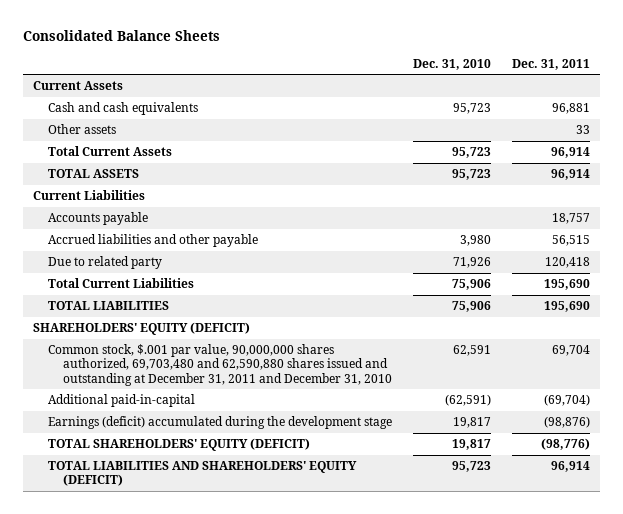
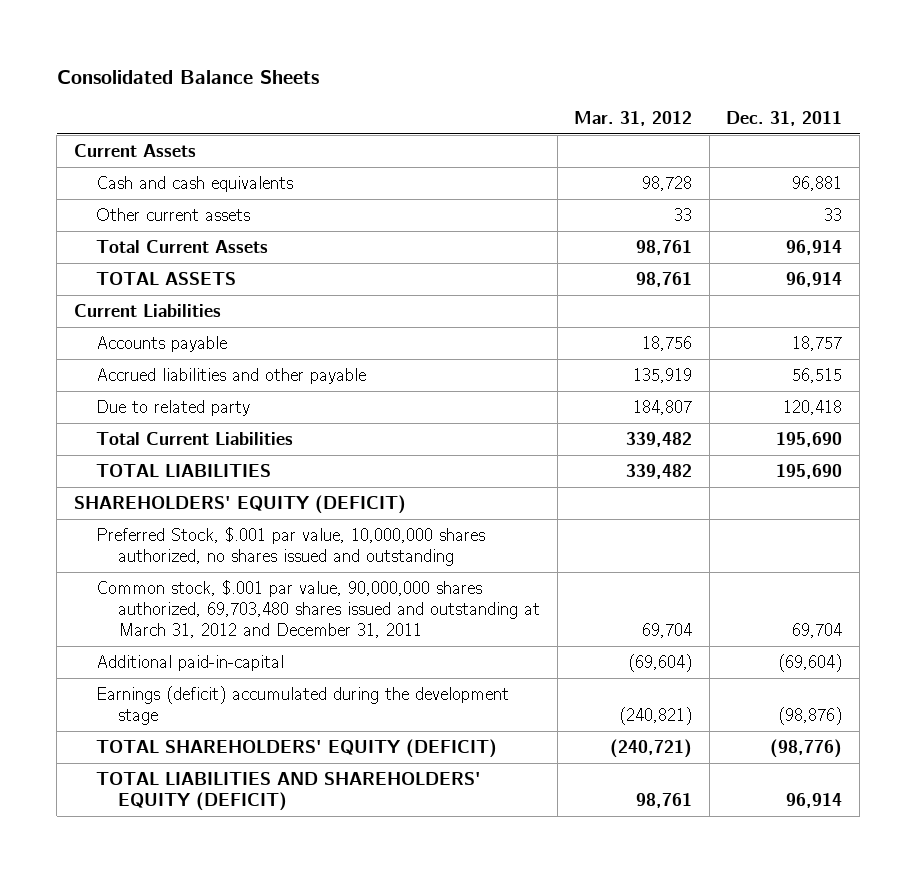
[412,58,491,70] Dec. 31, 2010 -> none
none -> [574,110,693,126] Mar. 31, 2012
[47,124,116,135] Other assets -> [95,208,250,222] Other current assets
none -> [95,527,485,567] Preferred Stock, $.001 par value, 10,000,000 shares authorized, no shares issued and outstanding
[47,344,392,386] Common stock, $.001 par value, 90,000,000 shares authorized, 69,703,480 and 62,590,880 shares issued and outstanding at December 31, 2011 and December 31, 2010 -> [95,580,540,639] Common stock, $.001 par value, 90,000,000 shares authorized, 69,703,480 shares issued and outstanding at March 31, 2012 and December 31, 2011
[543,394,590,407] (69,704) -> [778,654,843,673] (69,604)

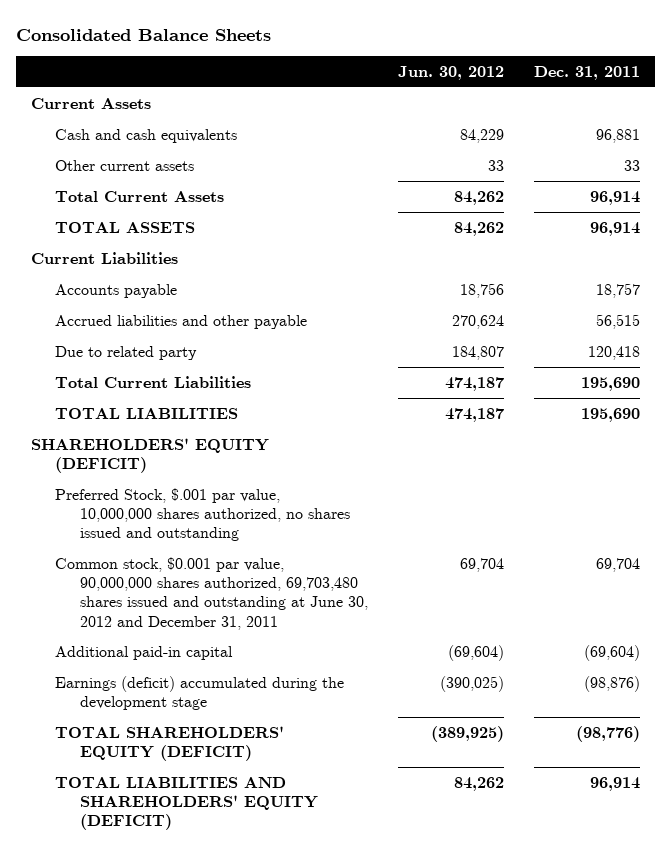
[574,110,693,126] Mar. 31, 2012 -> none
none -> [397,66,504,81] Jun. 30, 2012
[95,580,540,639] Common stock, $.001 par value, 90,000,000 shares authorized, 69,703,480 shares issued and outstanding at March 31, 2012 and December 31, 2011 -> [55,556,368,630] Common stock, $0.001 par value, 90,000,000 shares authorized, 69,703,480 shares issued and outstanding at June 30, 2012 and December 31, 2011
[95,655,284,672] Additional paid-in-capital -> [55,645,234,660] Additional paid-in capital

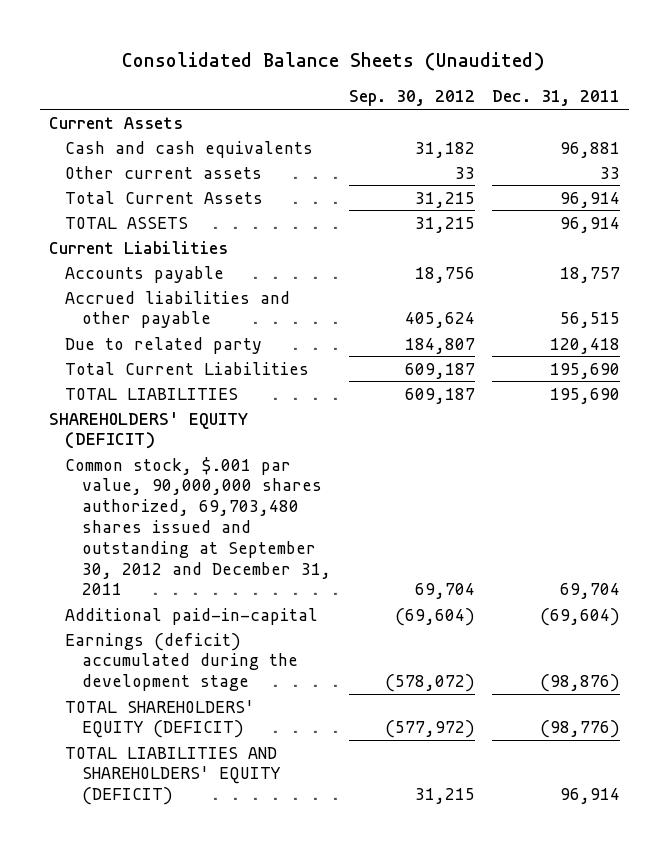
[16,28,272,41] Consolidated Balance Sheets -> [122,51,546,71] Consolidated Balance Sheets (Unaudited)
[397,66,504,81] Jun. 30, 2012 -> none
none -> [348,90,475,107] Sep. 30, 2012
[55,487,350,542] Preferred Stock, $.001 par value, 10,000,000 shares authorized, no shares issued and outstanding -> none
[55,556,368,630] Common stock, $0.001 par value, 90,000,000 shares authorized, 69,703,480 shares issued and outstanding at June 30, 2012 and December 31, 2011 -> [65,456,332,596] Common stock, $.001 par value, 90,000,000 shares authorized, 69,703,480 shares issued and outstanding at September 30, 2012 and December 31, 2011
[55,645,234,660] Additional paid-in capital -> [65,607,319,625] Additional paid-in-capital

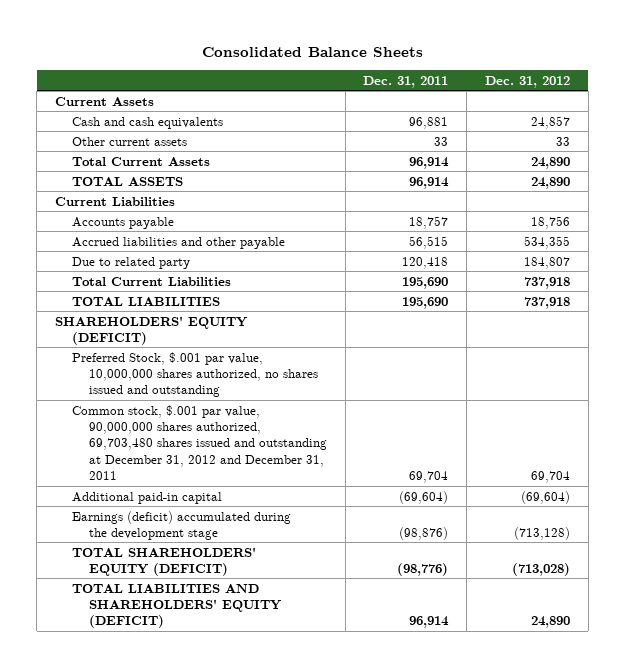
[122,51,546,71] Consolidated Balance Sheets (Unaudited) -> [201,47,423,58] Consolidated Balance Sheets
[348,90,475,107] Sep. 30, 2012 -> none
none -> [485,75,571,88] Dec. 31, 2012
none -> [71,351,318,398] Preferred Stock, $.001 par value, 10,000,000 shares authorized, no shares issued and outstanding
[65,456,332,596] Common stock, $.001 par value, 90,000,000 shares authorized, 69,703,480 shares issued and outstanding at September 30, 2012 and December 31, 2011 -> [71,404,327,481] Common stock, $.001 par value, 90,000,000 shares authorized, 69,703,480 shares issued and outstanding at December 31, 2012 and December 31, 2011
[65,607,319,625] Additional paid-in-capital -> [71,491,222,504] Additional paid-in capital

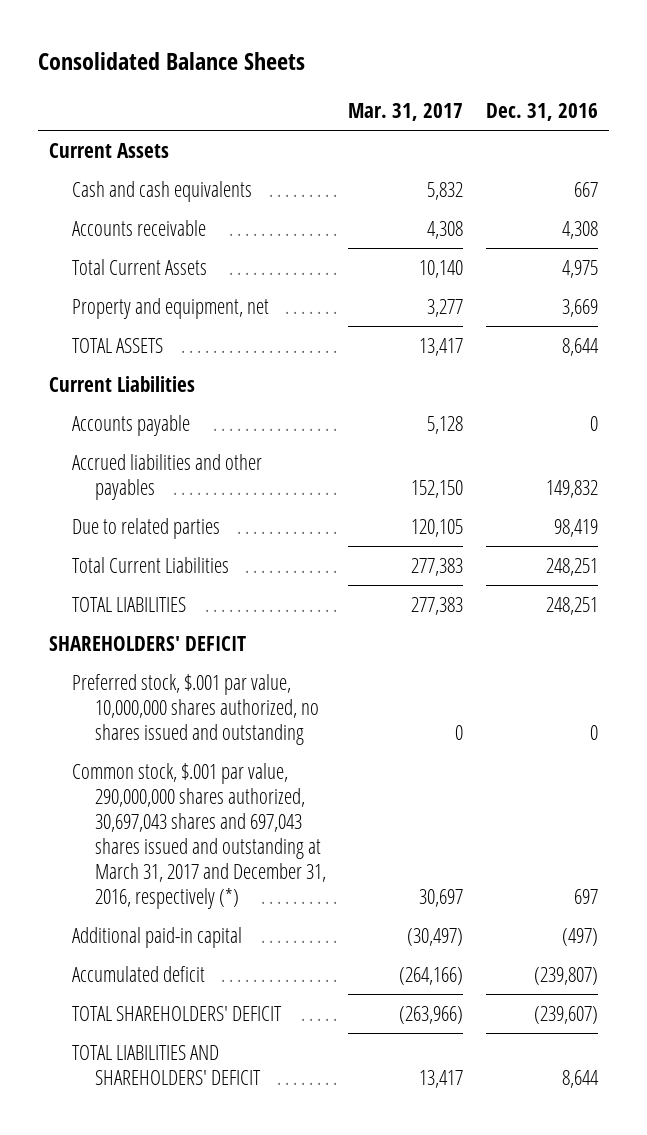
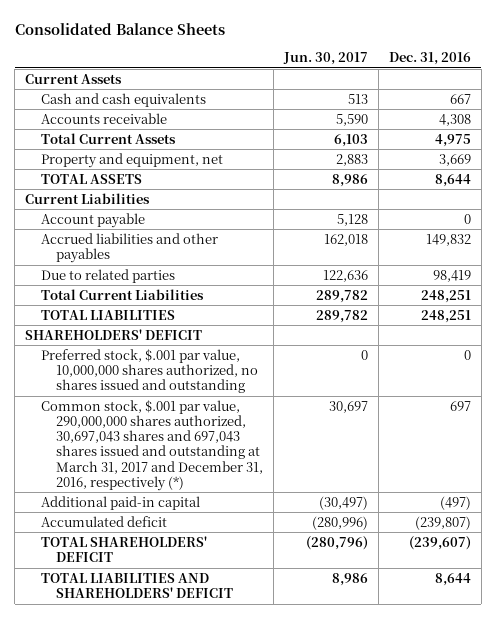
[348,103,464,122] Mar. 31, 2017 -> none
none -> [282,52,368,66] Jun. 30, 2017
[71,414,190,436] Accounts payable -> [40,212,145,228] Account payable

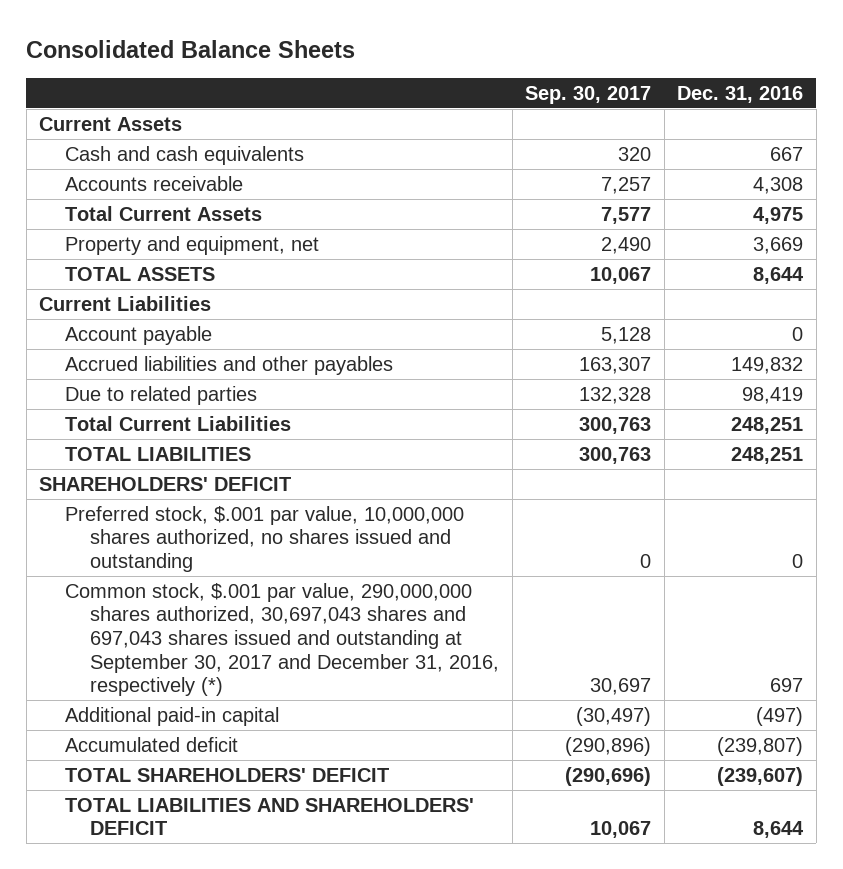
[282,52,368,66] Jun. 30, 2017 -> none
none -> [525,85,652,104] Sep. 30, 2017
[40,399,264,491] Common stock, $.001 par value, 290,000,000 shares authorized, 30,697,043 shares and 697,043 shares issued and outstanding at March 31, 2017 and December 31, 2016, respectively (*) -> [64,582,500,697] Common stock, $.001 par value, 290,000,000 shares authorized, 30,697,043 shares and 697,043 shares issued and outstanding at September 30, 2017 and December 31, 2016, respectively (*)

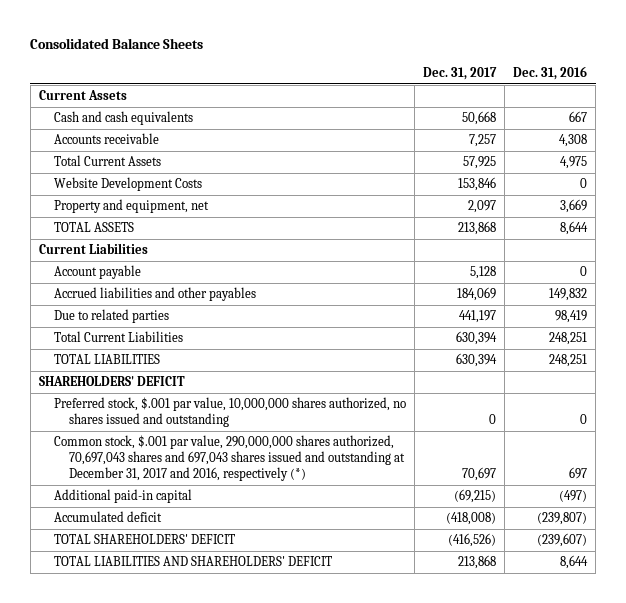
[525,85,652,104] Sep. 30, 2017 -> none
none -> [423,66,498,80] Dec. 31, 2017
none -> [53,177,202,192] Website Development Costs
[64,582,500,697] Common stock, $.001 par value, 290,000,000 shares authorized, 30,697,043 shares and 697,043 shares issued and outstanding at September 30, 2017 and December 31, 2016, respectively (*) -> [53,435,406,481] Common stock, $.001 par value, 290,000,000 shares authorized, 70,697,043 shares and 697,043 shares issued and outstanding at December 31, 2017 and 2016, respectively (*)

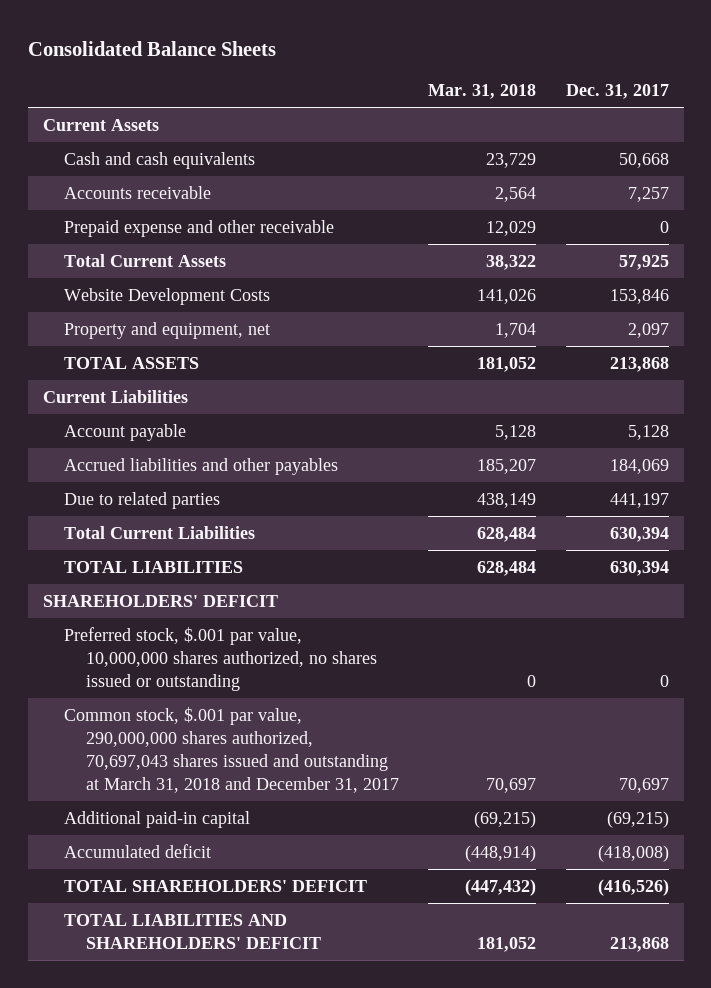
[513,65,588,80] Dec. 31, 2016 -> none
none -> [428,84,537,100] Mar. 31, 2018
none -> [64,219,335,237] Prepaid expense and other receivable
[53,397,406,428] Preferred stock, $.001 par value, 10,000,000 shares authorized, no shares issued and outstanding -> [64,626,378,691] Preferred stock, $.001 par value, 10,000,000 shares authorized, no shares issued or outstanding
[53,435,406,481] Common stock, $.001 par value, 290,000,000 shares authorized, 70,697,043 shares and 697,043 shares issued and outstanding at December 31, 2017 and 2016, respectively (*) -> [64,706,400,793] Common stock, $.001 par value, 290,000,000 shares authorized, 70,697,043 shares issued and outstanding at March 31, 2018 and December 31, 2017

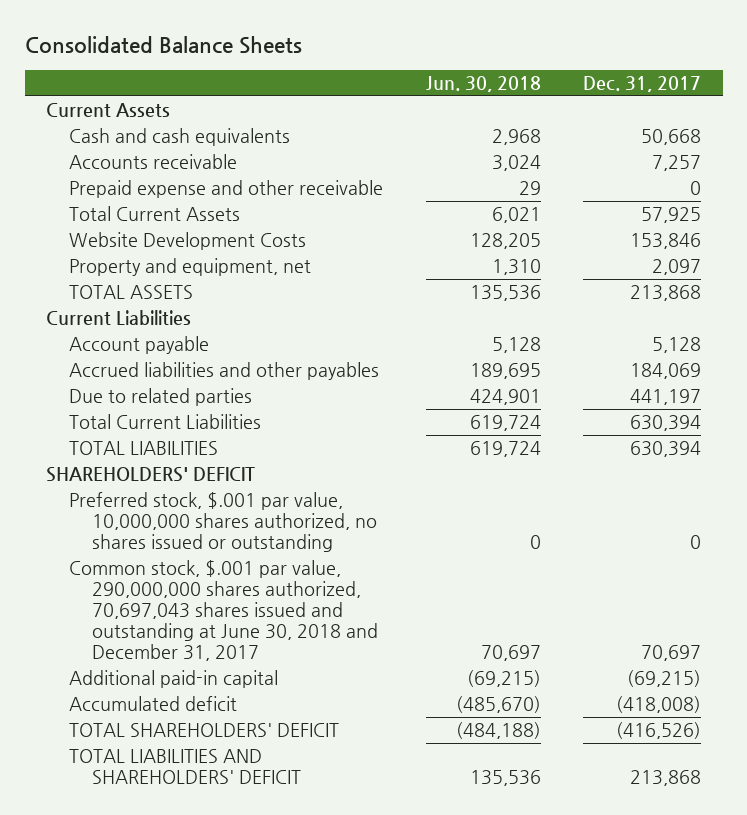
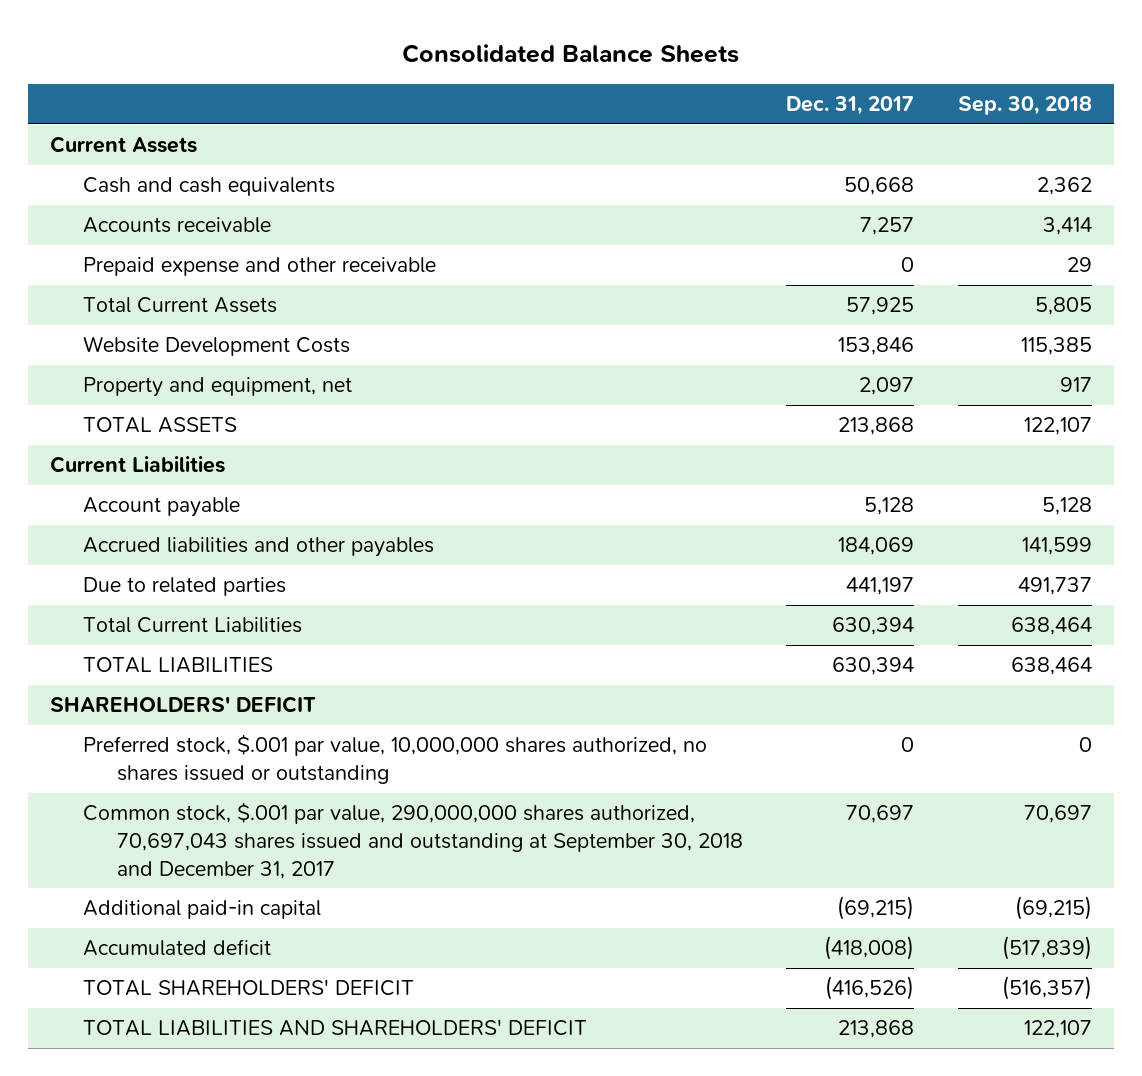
[425,76,541,93] Jun. 30, 2018 -> none
none -> [958,96,1093,116] Sep. 30, 2018
[68,560,379,662] Common stock, $.001 par value, 290,000,000 shares authorized, 70,697,043 shares issued and outstanding at June 30, 2018 and December 31, 2017 -> [83,802,743,879] Common stock, $.001 par value, 290,000,000 shares authorized, 70,697,043 shares issued and outstanding at September 30, 2018 and December 31, 2017

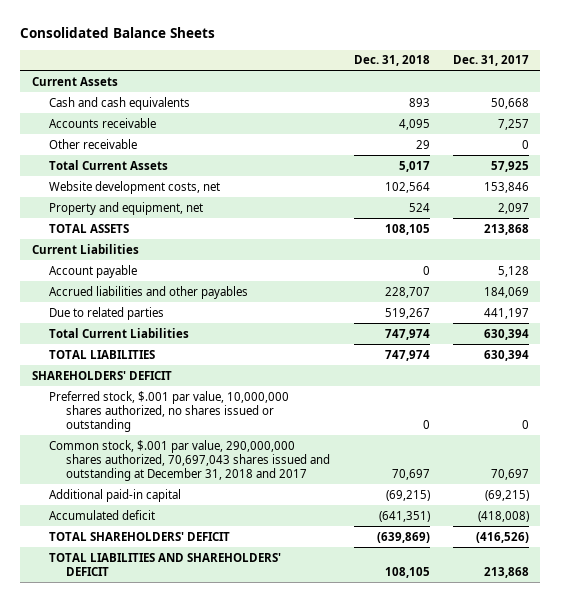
[958,96,1093,116] Sep. 30, 2018 -> none
none -> [353,55,430,67] Dec. 31, 2018
[83,257,437,277] Prepaid expense and other receivable -> none
none -> [49,138,138,149] Other receivable
[83,336,351,357] Website Development Costs -> [49,180,221,194] Website development costs, net
[83,802,743,879] Common stock, $.001 par value, 290,000,000 shares authorized, 70,697,043 shares issued and outstanding at September 30, 2018 and December 31, 2017 -> [49,439,331,481] Common stock, $.001 par value, 290,000,000 shares authorized, 70,697,043 shares issued and outstanding at December 31, 2018 and 2017

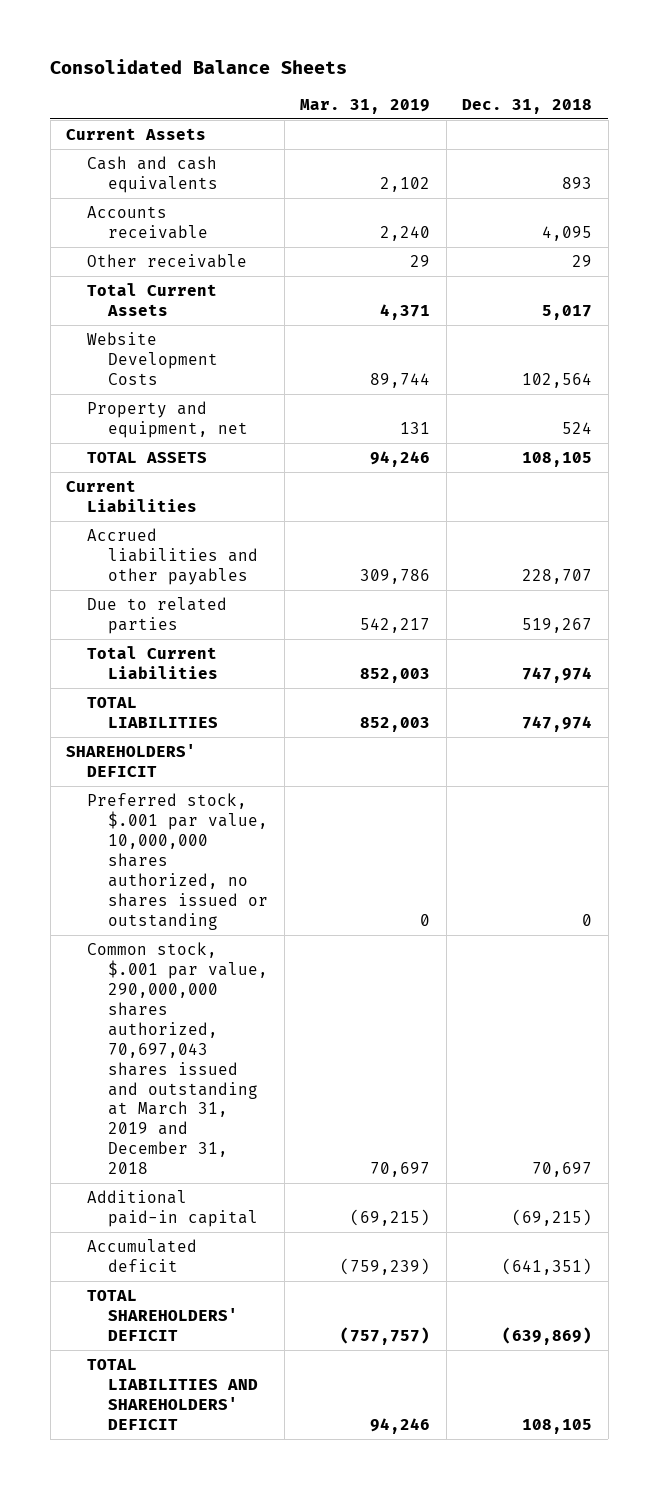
[452,55,529,67] Dec. 31, 2017 -> none
none -> [300,98,431,114] Mar. 31, 2019
[49,180,221,194] Website development costs, net -> [87,331,219,385] Website Development Costs
[49,264,138,278] Account payable -> none
[49,439,331,481] Common stock, $.001 par value, 290,000,000 shares authorized, 70,697,043 shares issued and outstanding at December 31, 2018 and 2017 -> [87,941,269,1175] Common stock, $.001 par value, 290,000,000 shares authorized, 70,697,043 shares issued and outstanding at March 31, 2019 and December 31, 2018

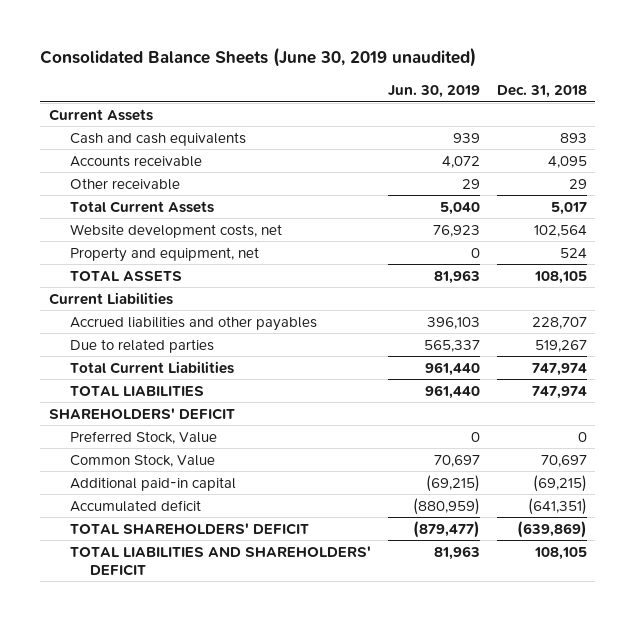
[50,59,348,75] Consolidated Balance Sheets -> [40,47,477,68] Consolidated Balance Sheets (June 30, 2019 unaudited)
[300,98,431,114] Mar. 31, 2019 -> none
none -> [387,85,480,99] Jun. 30, 2019
[87,331,219,385] Website Development Costs -> [69,223,282,238] Website development costs, net
[87,792,269,930] Preferred stock, $.001 par value, 10,000,000 shares authorized, no shares issued or outstanding -> [69,430,217,444] Preferred Stock, Value
[87,941,269,1175] Common stock, $.001 par value, 290,000,000 shares authorized, 70,697,043 shares issued and outstanding at March 31, 2019 and December 31, 2018 -> [69,453,215,467] Common Stock, Value

